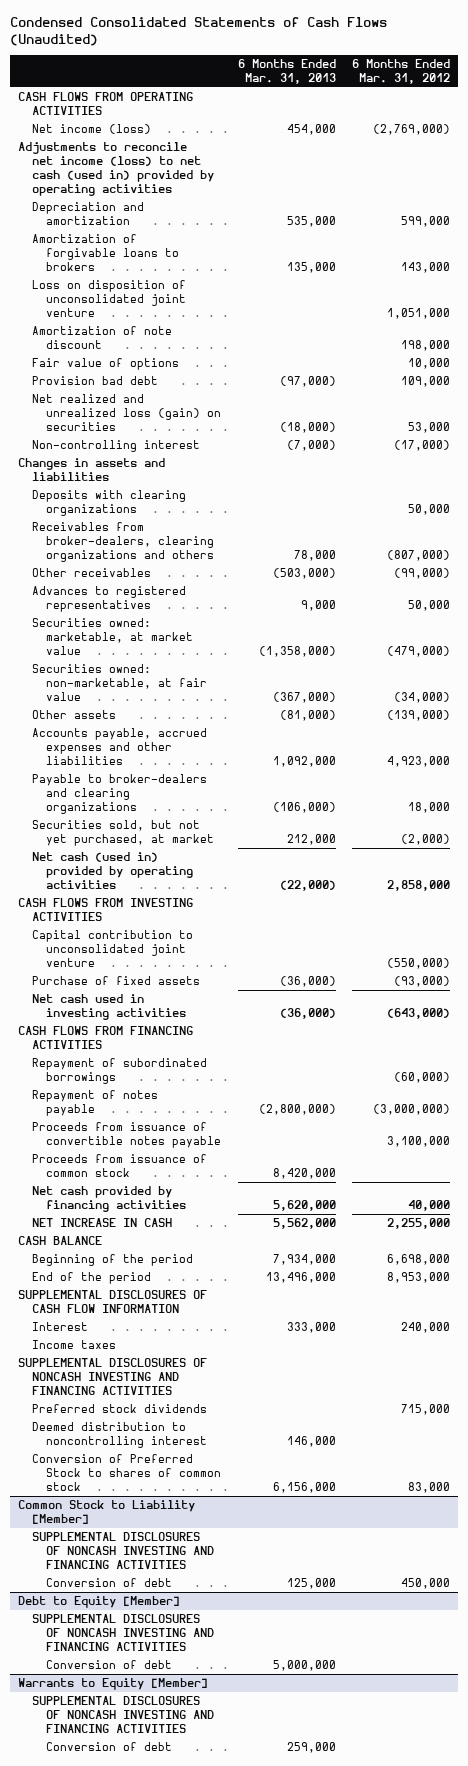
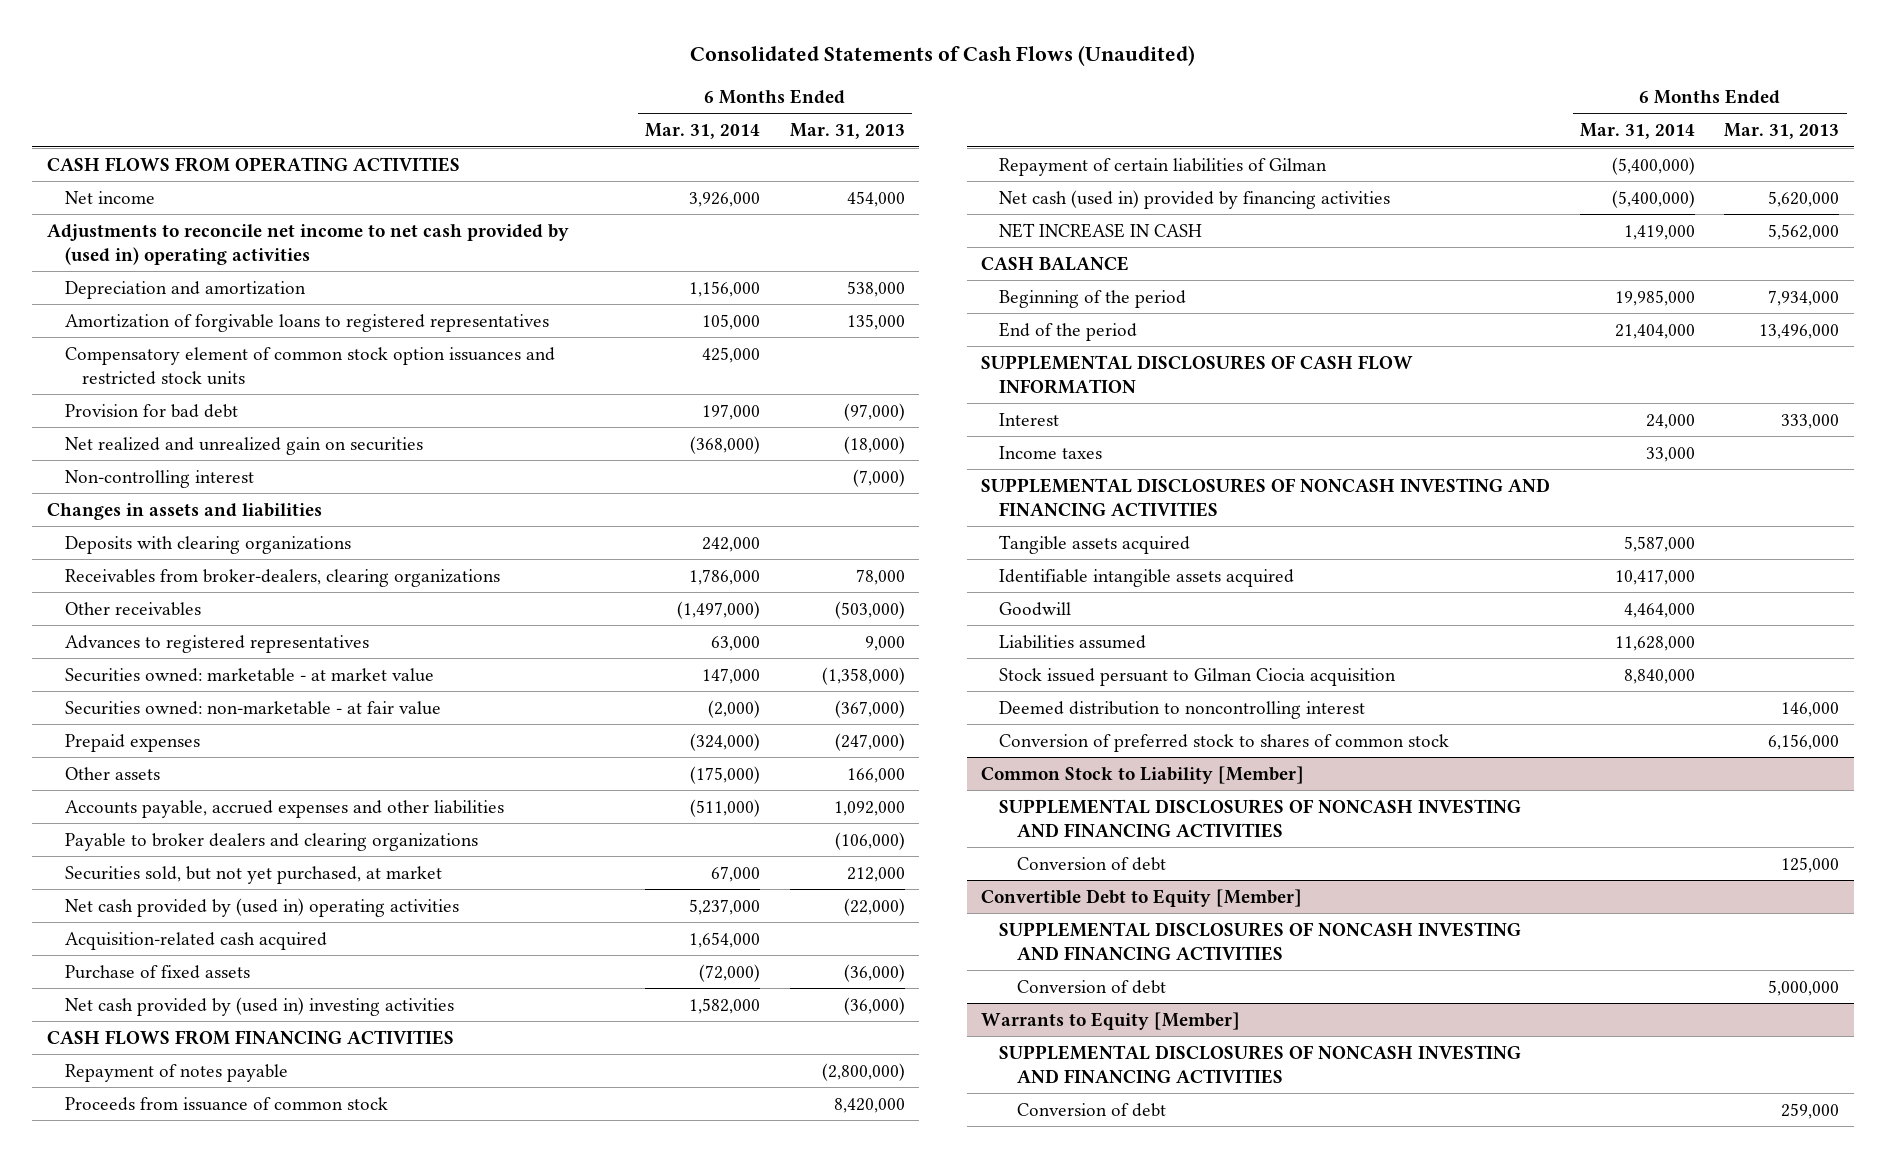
[9,16,387,46] Condensed Consolidated Statements of Cash Flows (Unaudited) -> [690,45,1196,67] Consolidated Statements of Cash Flows (Unaudited)
[351,58,450,84] 6 Months Ended Mar. 31, 2012 -> none
none -> [645,123,761,140] Mar. 31, 2014
[32,280,187,318] Loss on disposition of unconsolidated joint venture -> none
[32,326,173,350] Amortization of note discount -> none
[32,358,180,371] Fair value of options -> none
[32,124,152,135] Net income (loss) -> [64,190,155,204] Net income
[17,142,215,197] Adjustments to reconcile net income (loss) to net cash (used in) provided by operating activities -> [46,223,569,265] Adjustments to reconcile net income to net cash provided by (used in) operating activities
[286,216,336,228] 535,000 -> [846,280,905,297] 538,000
[32,234,180,272] Amortization of forgivable loans to brokers -> [64,313,549,332] Amortization of forgivable loans to registered representatives
none -> [64,346,555,385] Compensatory element of common stock option issuances and restricted stock units
[32,376,159,386] Provision bad debt -> [64,403,238,418] Provision for bad debt
[32,394,222,432] Net realized and unrealized loss (gain) on securities -> [64,436,423,455] Net realized and unrealized gain on securities
[32,522,215,563] Receivables from broker-dealers, clearing organizations and others -> [64,568,500,587] Receivables from broker-dealers, clearing organizations
[32,618,194,656] Securities owned: marketable, at market value -> [64,667,434,682] Securities owned: marketable - at market value
[32,664,208,702] Securities owned: non-marketable, at fair value -> [64,700,441,715] Securities owned: non-marketable - at fair value
none -> [64,733,200,752] Prepaid expenses
[279,710,336,722] (81,000) -> [846,767,905,783] 166,000
[32,774,208,815] Payable to broker-dealers and clearing organizations -> [64,832,478,851] Payable to broker dealers and clearing organizations
[17,898,193,922] CASH FLOWS FROM INVESTING ACTIVITIES -> none
[32,930,194,968] Capital contribution to unconsolidated joint venture -> none
[32,852,194,890] Net cash (used in) provided by operating activities -> [64,897,459,917] Net cash provided by (used in) operating activities
none -> [64,931,327,950] Acquisition-related cash acquired
[32,994,187,1021] Net cash used in investing activities -> [64,996,454,1016] Net cash provided by (used in) investing activities
[32,1058,208,1085] Repayment of subordinated borrowings -> none
[32,1122,222,1149] Proceeds from issuance of convertible notes payable -> none
none -> [999,157,1328,176] Repayment of certain liabilities of Gilman
[32,1186,187,1213] Net cash provided by financing activities -> [999,189,1391,209] Net cash (used in) provided by financing activities
[32,1404,208,1414] Preferred stock dividends -> none
none -> [999,534,1191,554] Tangible assets acquired
none -> [999,568,1295,587] Identifiable intangible assets acquired
none -> [999,601,1072,616] Goodwill
none -> [999,634,1147,649] Liabilities assumed
none -> [999,667,1397,686] Stock issued persuant to Gilman Ciocia acquisition
[32,1454,222,1492] Conversion of Preferred Stock to shares of common stock -> [999,733,1450,752] Conversion of preferred stock to shares of common stock
[17,1596,180,1609] Debt to Equity [Member] -> [981,888,1303,907] Convertible Debt to Equity [Member]

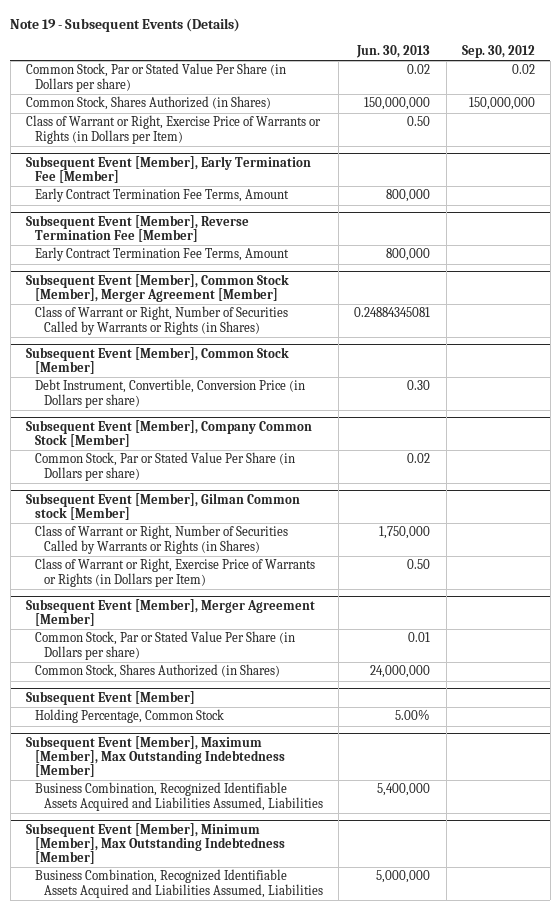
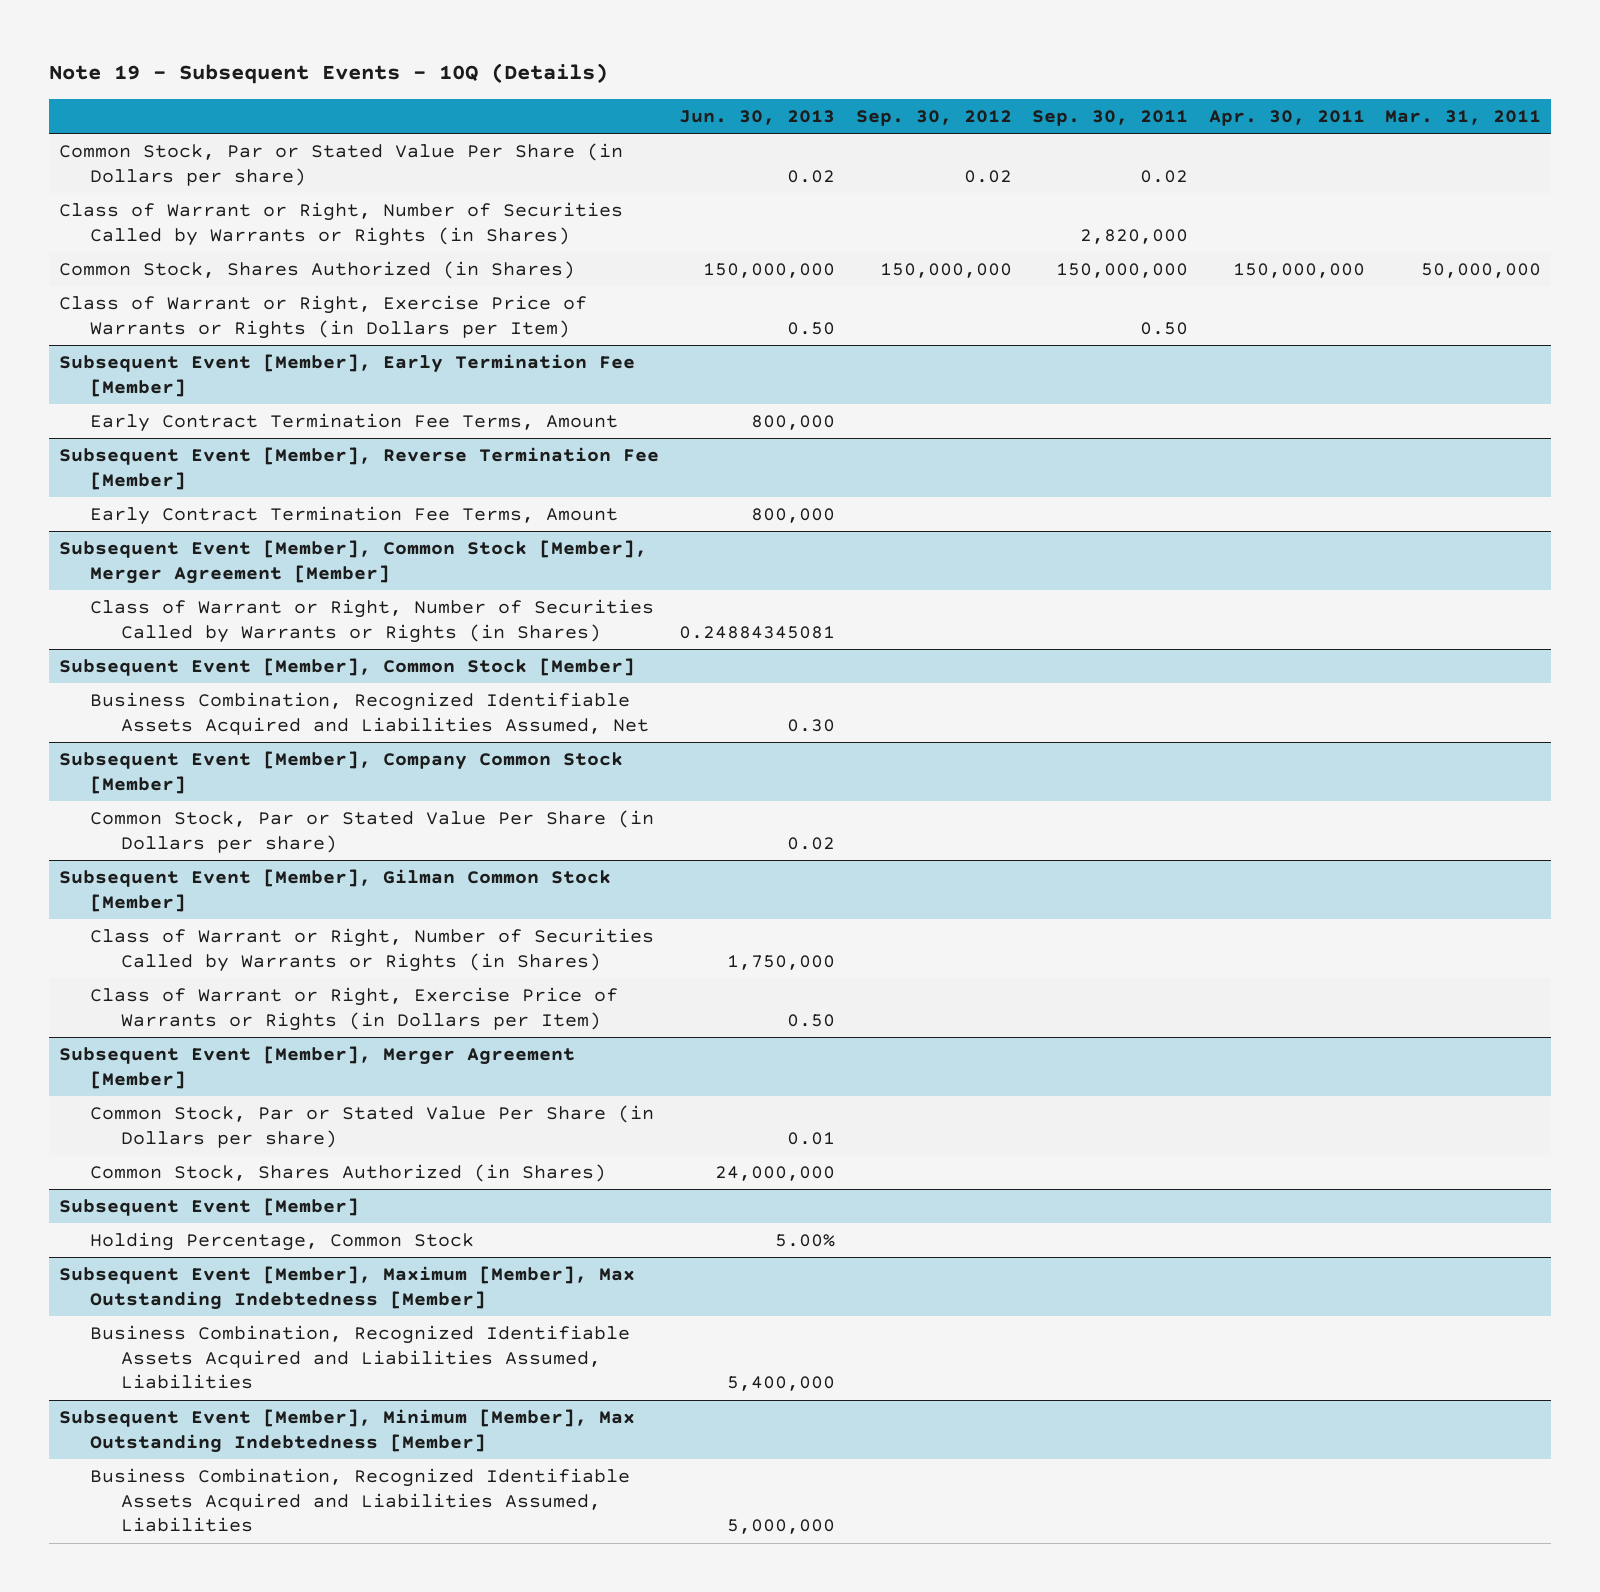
[10,18,241,33] Note 19 - Subsequent Events (Details) -> [48,63,608,85] Note 19 - Subsequent Events - 10Q (Details)
none -> [1032,110,1189,127] Sep. 30, 2011
none -> [1208,110,1365,127] Apr. 30, 2011
none -> [1385,110,1542,126] Mar. 31, 2011
none -> [59,201,624,246] Class of Warrant or Right, Number of Securities Called by Warrants or Rights (in Shares)
[34,379,305,408] Debt Instrument, Convertible, Conversion Price (in Dollars per share) -> none
none -> [89,691,649,735] Business Combination, Recognized Identifiable Assets Acquired and Liabilities Assumed, Net
[25,492,300,520] Subsequent Event [Member], Gilman Common stock [Member] -> [59,868,612,912] Subsequent Event [Member], Gilman Common Stock [Member]

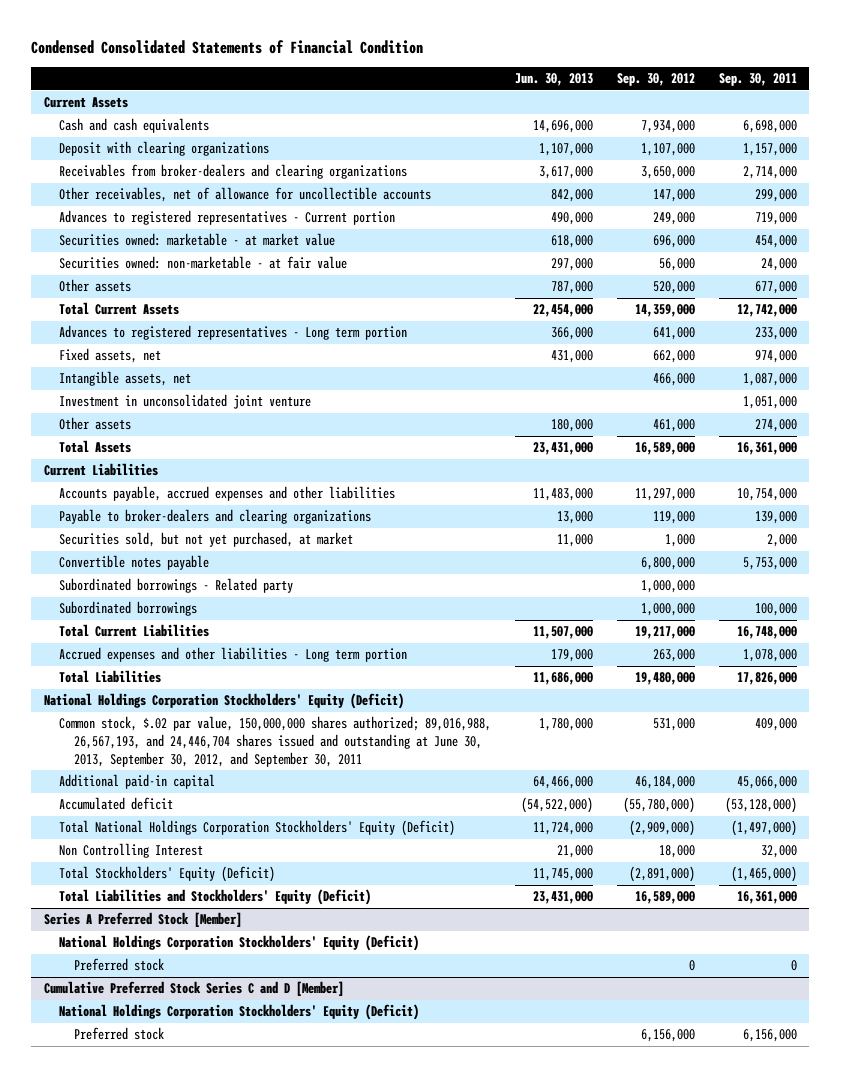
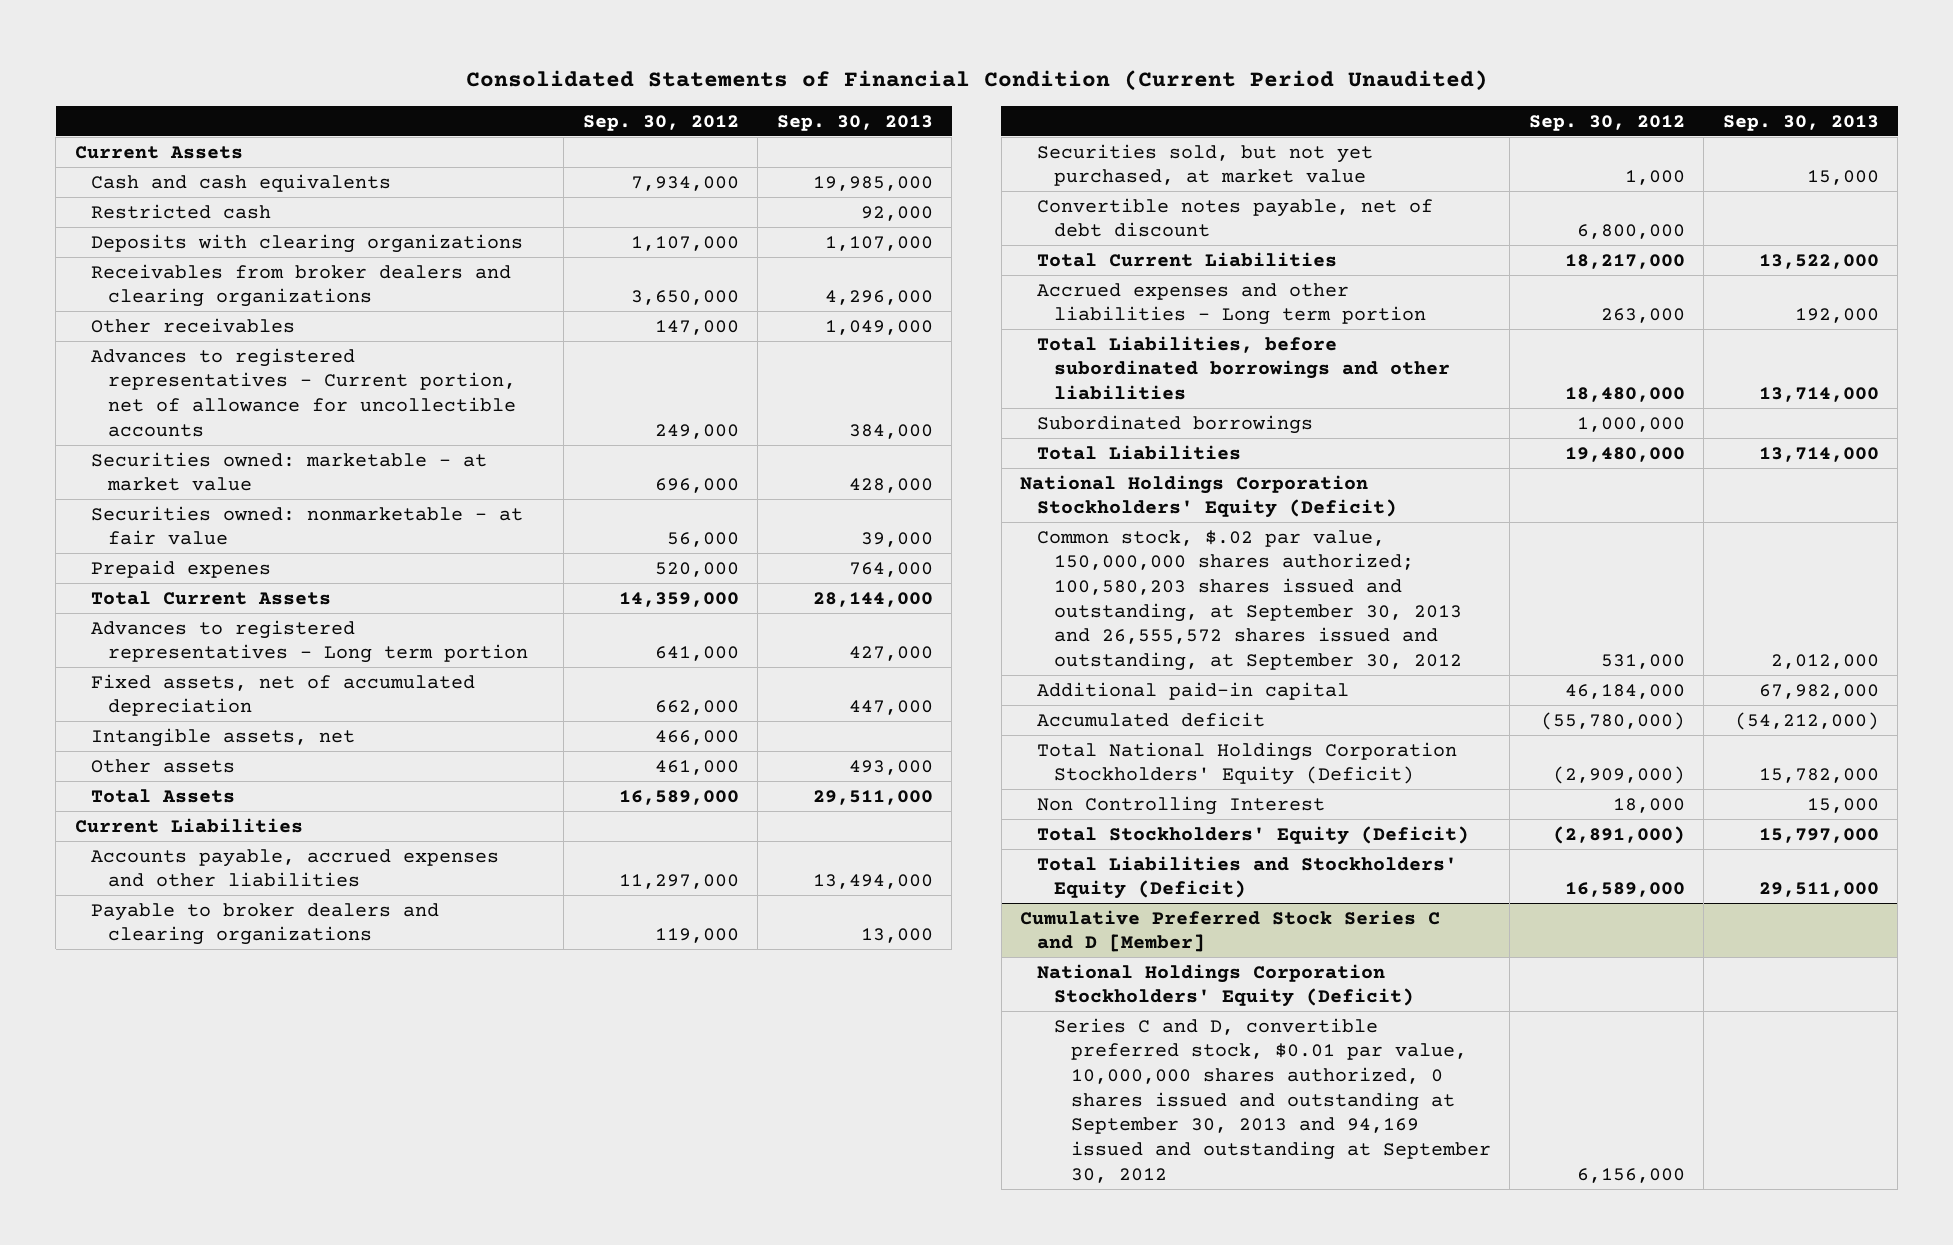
[31,40,424,55] Condensed Consolidated Statements of Financial Condition -> [465,70,1488,92] Consolidated Statements of Financial Condition (Current Period Unaudited)
[514,73,593,87] Jun. 30, 2013 -> none
[719,73,798,87] Sep. 30, 2011 -> none
none -> [776,114,933,131] Sep. 30, 2013
none -> [91,203,272,219] Restricted cash
[58,141,269,157] Deposit with clearing organizations -> [91,233,524,253] Deposits with clearing organizations
[58,164,407,180] Receivables from broker-dealers and clearing organizations -> [91,263,512,308] Receivables from broker dealers and clearing organizations
[58,187,431,203] Other receivables, net of allowance for uncollectible accounts -> [91,317,296,333] Other receivables
[58,210,395,226] Advances to registered representatives - Current portion -> [91,347,517,437] Advances to registered representatives - Current portion, net of allowance for uncollectible accounts
[58,279,131,293] Other assets -> none
[58,256,347,270] Securities owned: non-marketable - at fair value -> [91,505,524,546] Securities owned: nonmarketable - at fair value
none -> [91,559,272,578] Prepaid expenes
[58,348,161,364] Fixed assets, net -> [91,673,476,717] Fixed assets, net of accumulated depreciation
[58,394,311,410] Investment in unconsolidated joint venture -> none
[58,578,293,594] Subordinated borrowings - Related party -> none
[58,509,371,525] Payable to broker-dealers and clearing organizations -> [91,902,440,946] Payable to broker dealers and clearing organizations
[58,532,353,548] Securities sold, but not yet purchased, at market -> [1037,143,1374,187] Securities sold, but not yet purchased, at market value
[58,555,209,571] Convertible notes payable -> [1037,197,1434,238] Convertible notes payable, net of debt discount
[635,626,696,640] 19,217,000 -> [1564,253,1685,269] 18,217,000
none -> [1037,335,1450,400] Total Liabilities, before subordinated borrowings and other liabilities
[58,601,197,617] Subordinated borrowings -> [1037,414,1314,434] Subordinated borrowings
[58,716,491,767] Common stock, $.02 par value, 150,000,000 shares authorized; 89,016,988, 26,567,193, and 24,446,704 shares issued and outstanding at June 30, 2013, September 30, 2012, and September 30, 2011 -> [1037,529,1462,671] Common stock, $.02 par value, 150,000,000 shares authorized; 100,580,203 shares issued and outstanding, at September 30, 2013 and 26,555,572 shares issued and outstanding, at September 30, 2012
[43,912,242,928] Series A Preferred Stock [Member] -> none
[58,935,419,952] National Holdings Corporation Stockholders' Equity (Deficit) -> none
[74,958,165,972] Preferred stock -> none
[74,1027,165,1041] Preferred stock -> [1053,1017,1491,1183] Series C and D, convertible preferred stock, $0.01 par value, 10,000,000 shares authorized, 0 shares issued and outstanding at September 30, 2013 and 94,169 issued and outstanding at September 30, 2012

